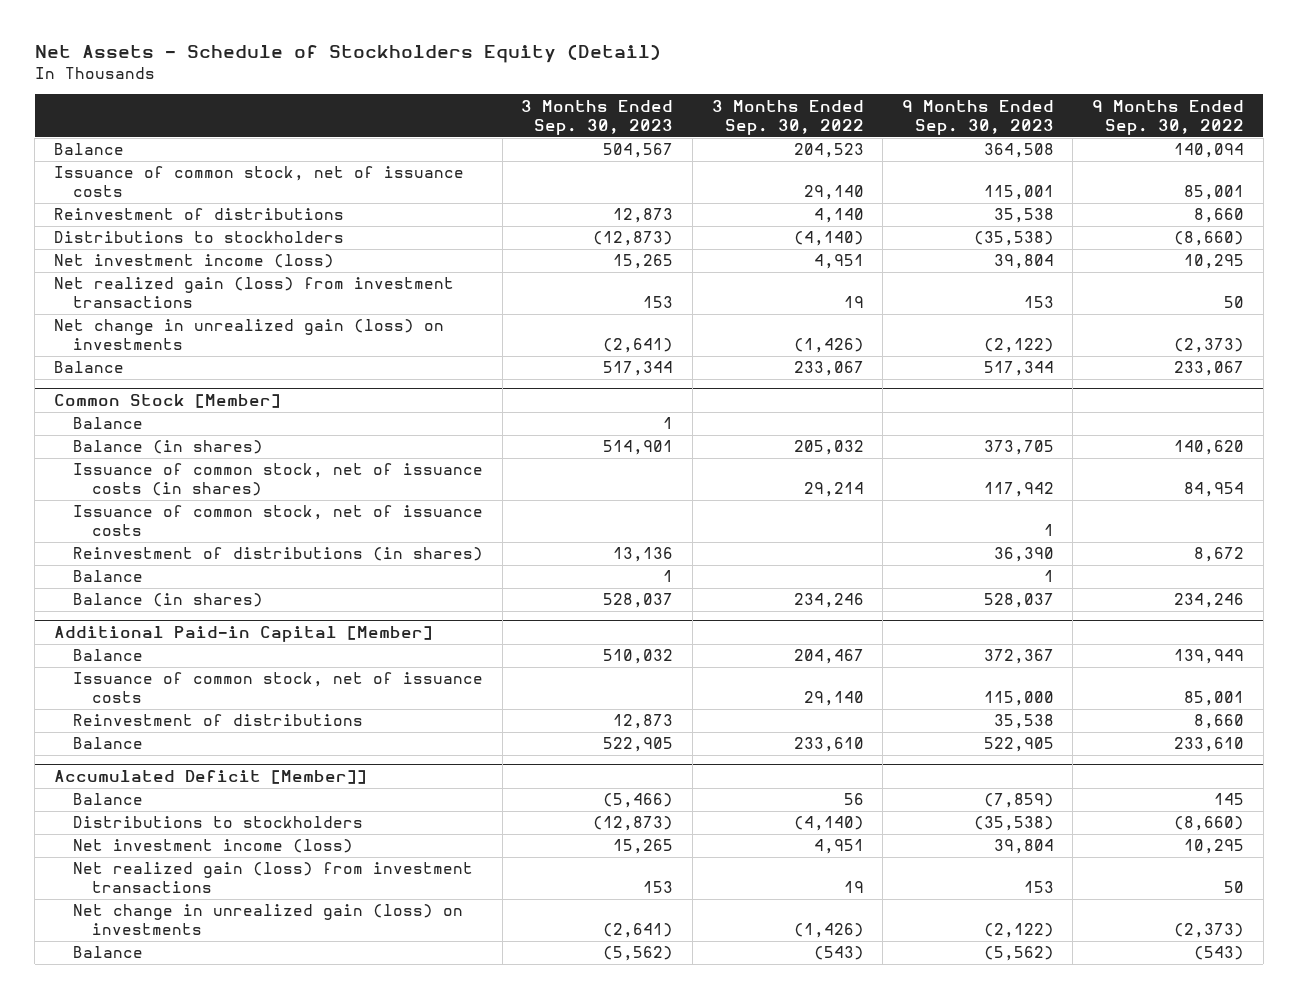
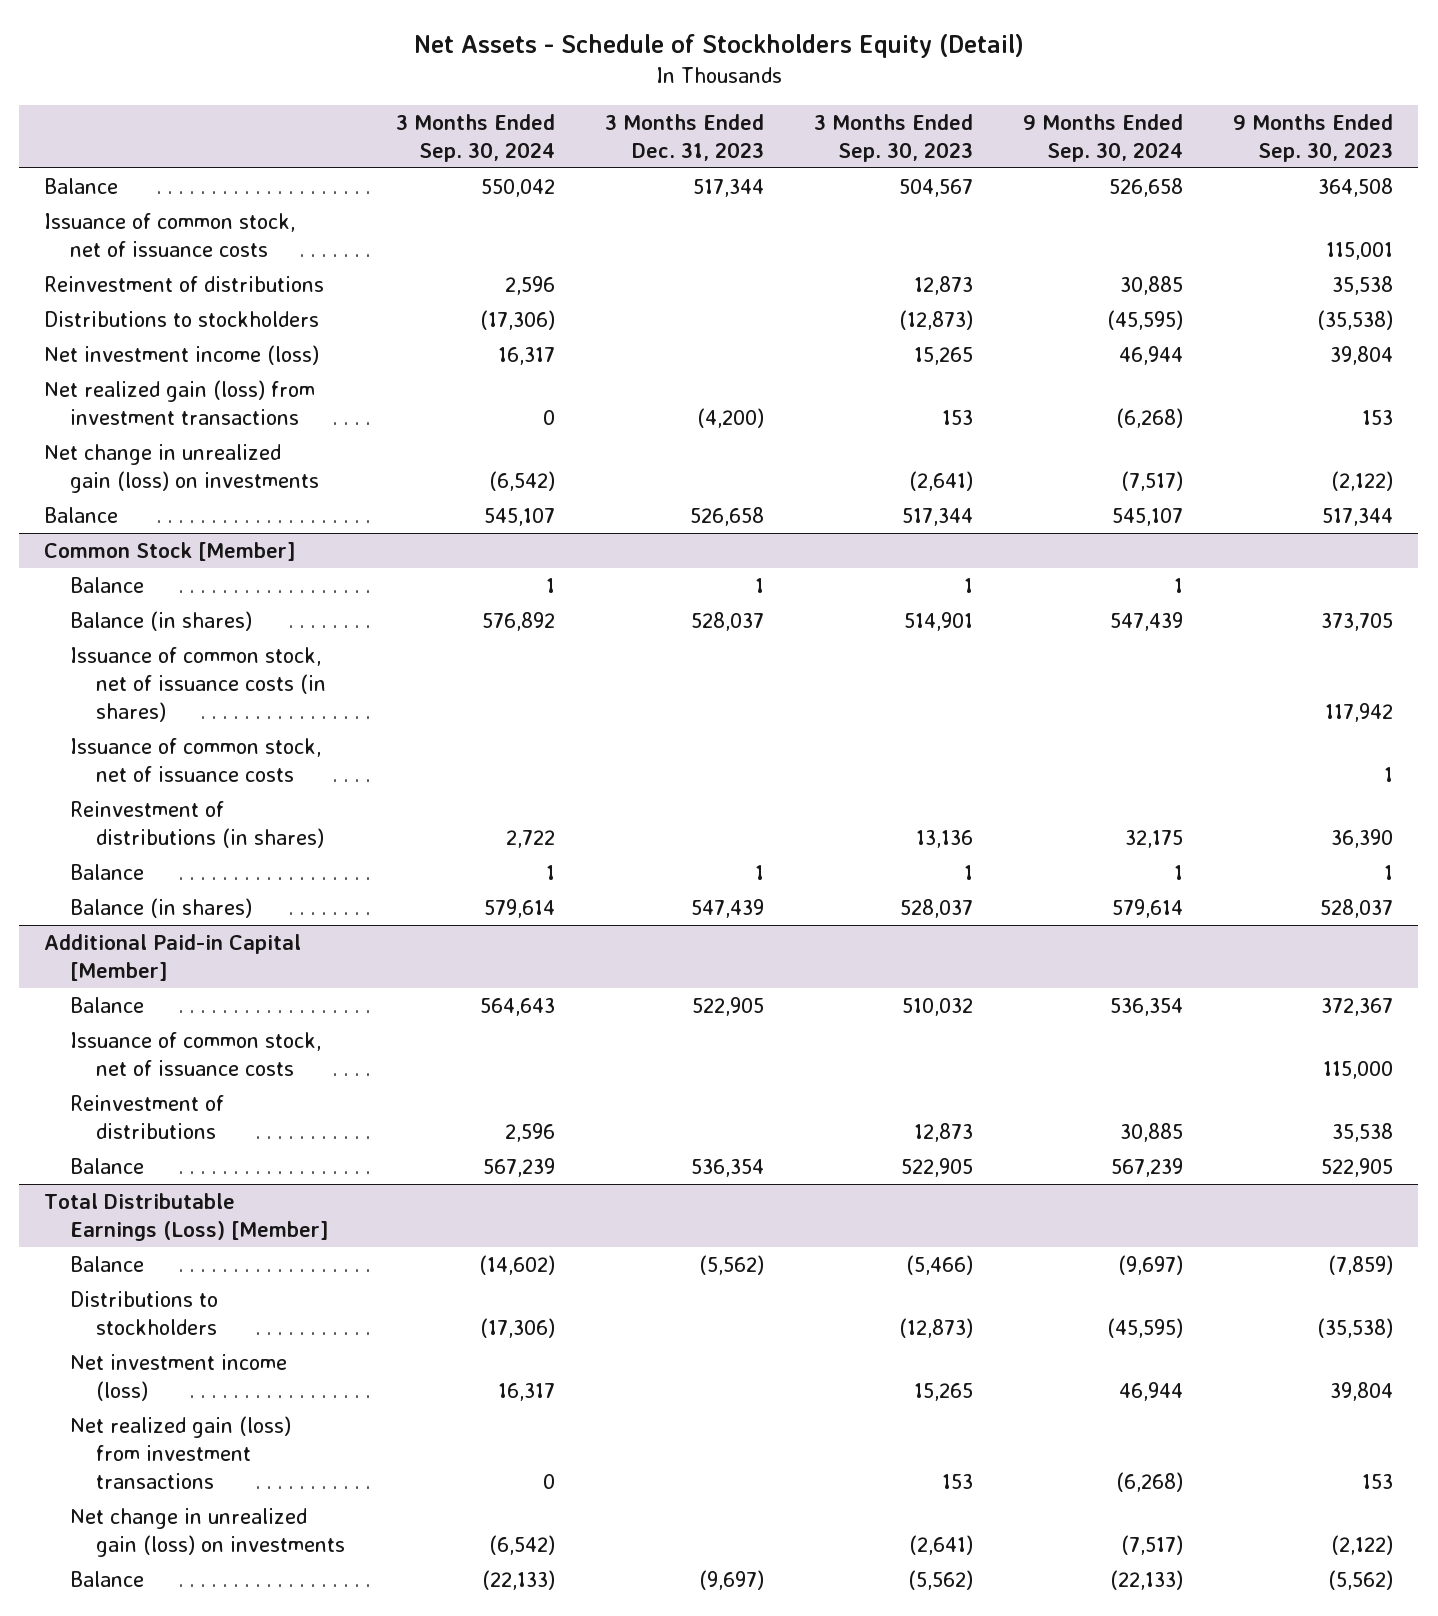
[711,99,864,135] 3 Months Ended Sep. 30, 2022 -> none
[1091,99,1244,135] 9 Months Ended Sep. 30, 2022 -> none
none -> [395,113,555,162] 3 Months Ended Sep. 30, 2024
none -> [604,113,764,161] 3 Months Ended Dec. 31, 2023
none -> [1023,113,1184,162] 9 Months Ended Sep. 30, 2024
[53,769,367,784] Accumulated Deficit [Member]] -> [44,1192,330,1241] Total Distributable Earnings (Loss) [Member]

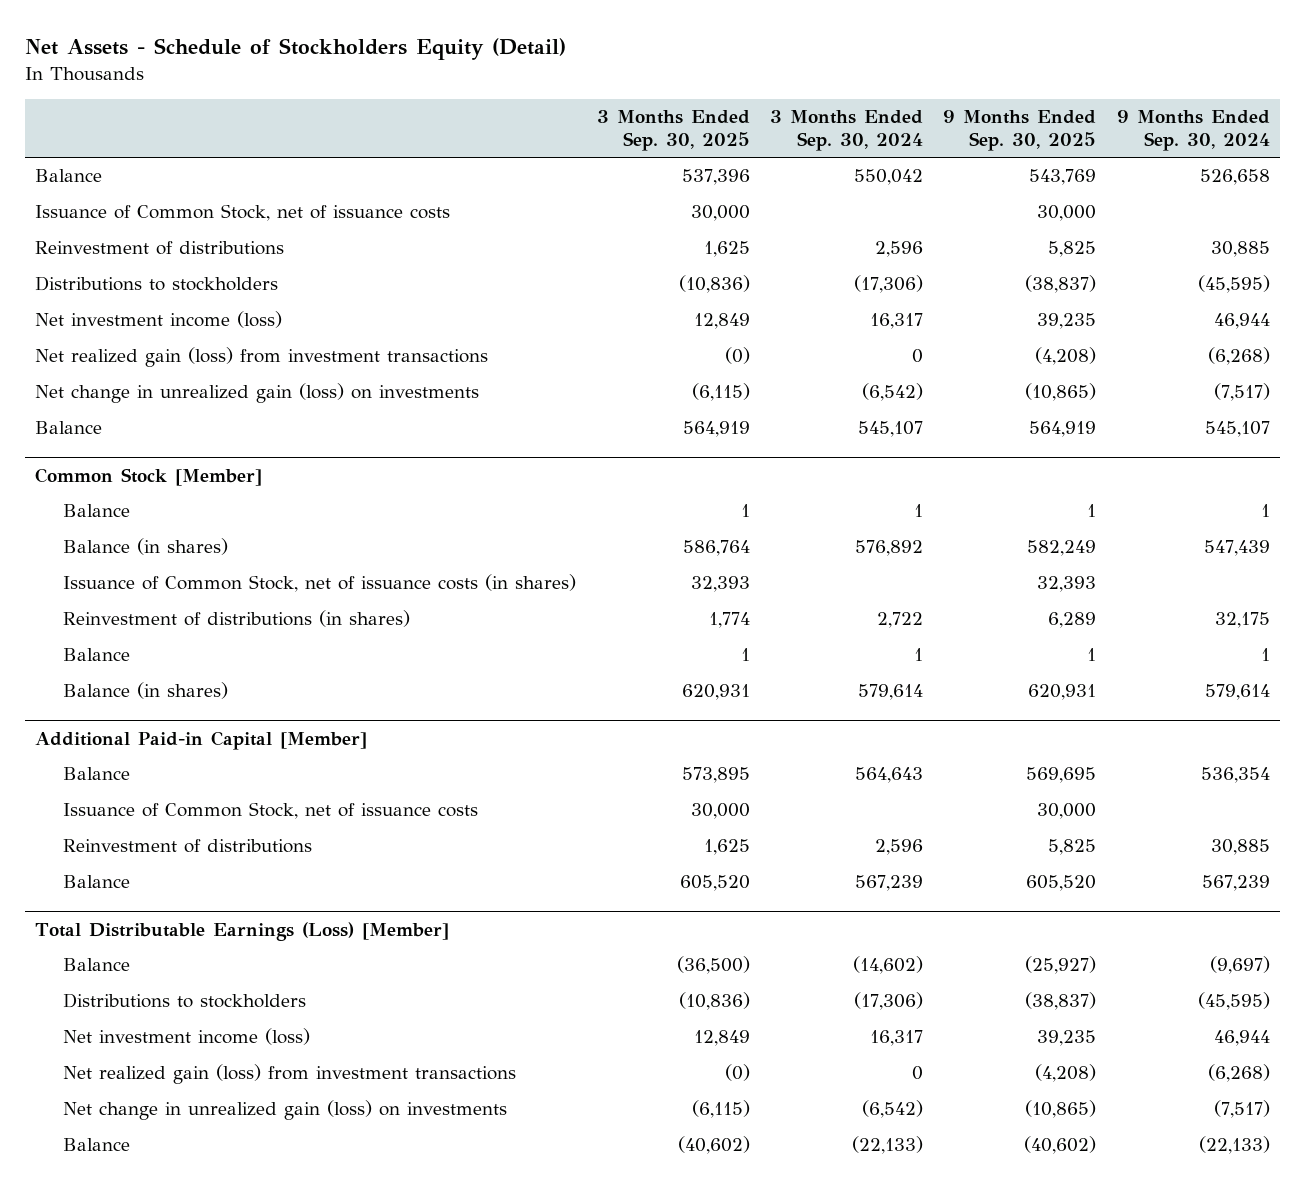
[604,113,764,161] 3 Months Ended Dec. 31, 2023 -> none
[813,113,973,162] 3 Months Ended Sep. 30, 2023 -> none
[1233,113,1394,162] 9 Months Ended Sep. 30, 2023 -> none
none -> [596,110,750,151] 3 Months Ended Sep. 30, 2025
none -> [943,110,1097,151] 9 Months Ended Sep. 30, 2025
[44,212,296,257] Issuance of common stock, net of issuance costs -> [35,204,451,222] Issuance of Common Stock, net of issuance costs
[70,737,322,782] Issuance of common stock, net of issuance costs -> none
[70,646,327,722] Issuance of common stock, net of issuance costs (in shares) -> [63,574,577,593] Issuance of Common Stock, net of issuance costs (in shares)
[70,1031,322,1076] Issuance of common stock, net of issuance costs -> [63,802,479,820] Issuance of Common Stock, net of issuance costs

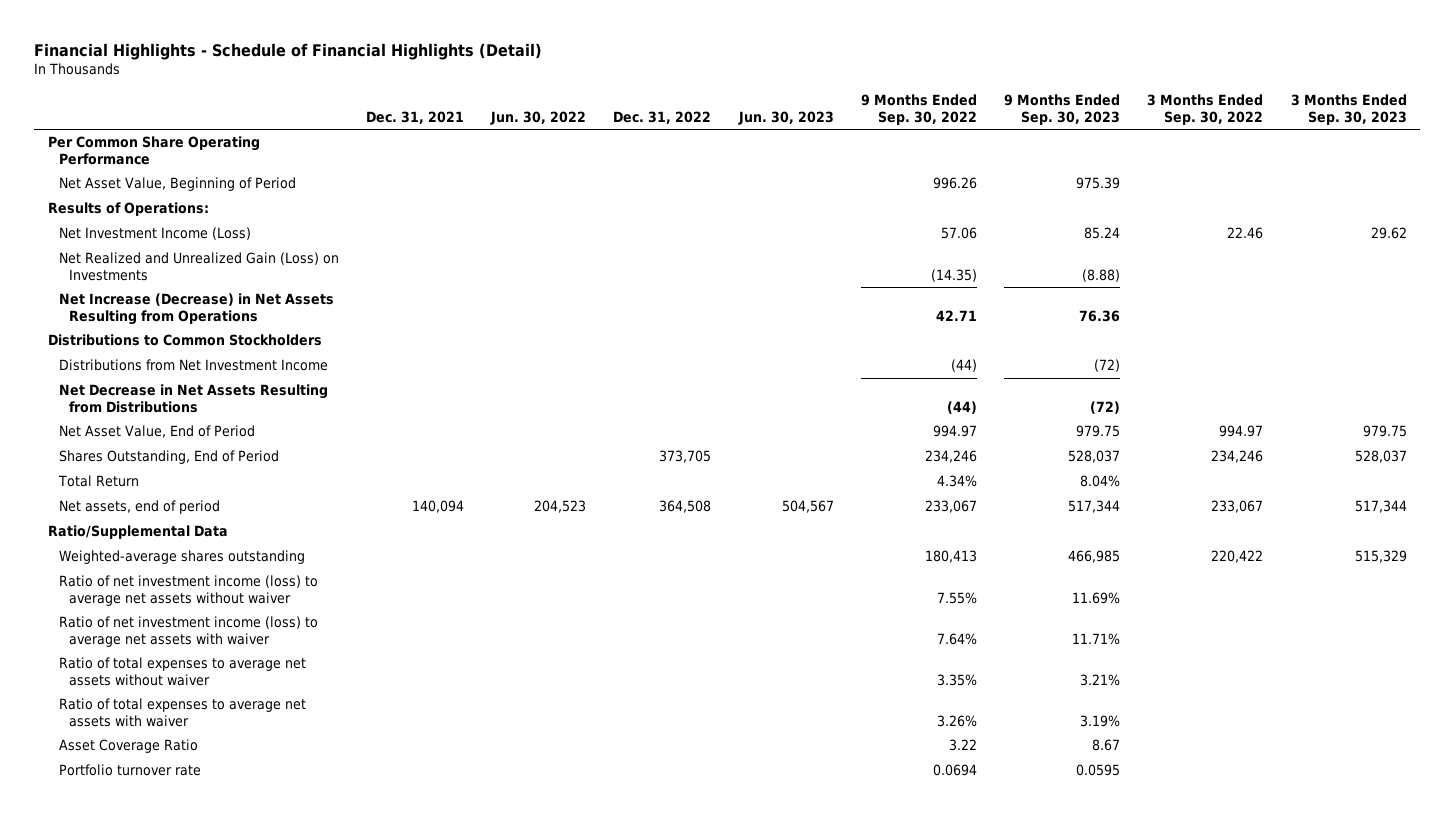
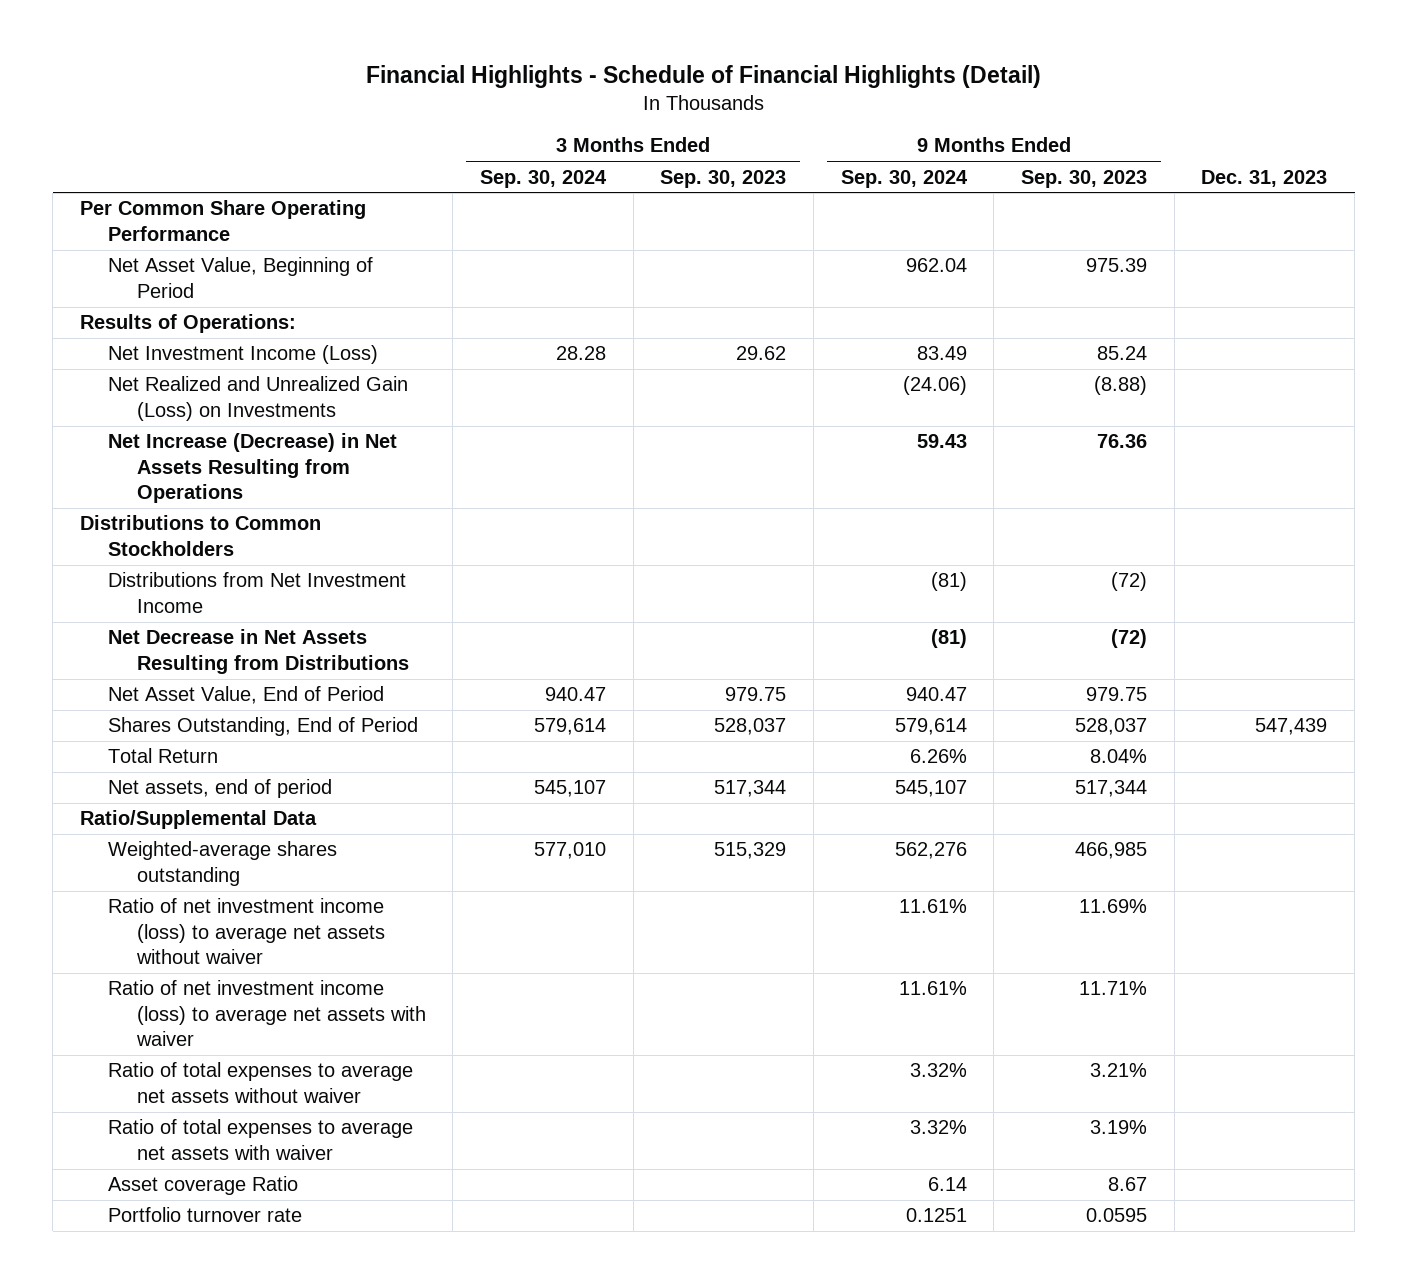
[365,110,464,124] Dec. 31, 2021 -> none
[490,110,587,125] Jun. 30, 2022 -> none
[613,110,712,124] Dec. 31, 2022 -> none
[737,110,834,125] Jun. 30, 2023 -> none
[860,93,977,125] 9 Months Ended Sep. 30, 2022 -> none
[1147,93,1264,125] 3 Months Ended Sep. 30, 2022 -> none
none -> [480,169,608,188] Sep. 30, 2024
none -> [840,169,968,188] Sep. 30, 2024
none -> [1201,169,1328,187] Dec. 31, 2023
[58,739,198,754] Asset Coverage Ratio -> [108,1176,299,1196] Asset coverage Ratio

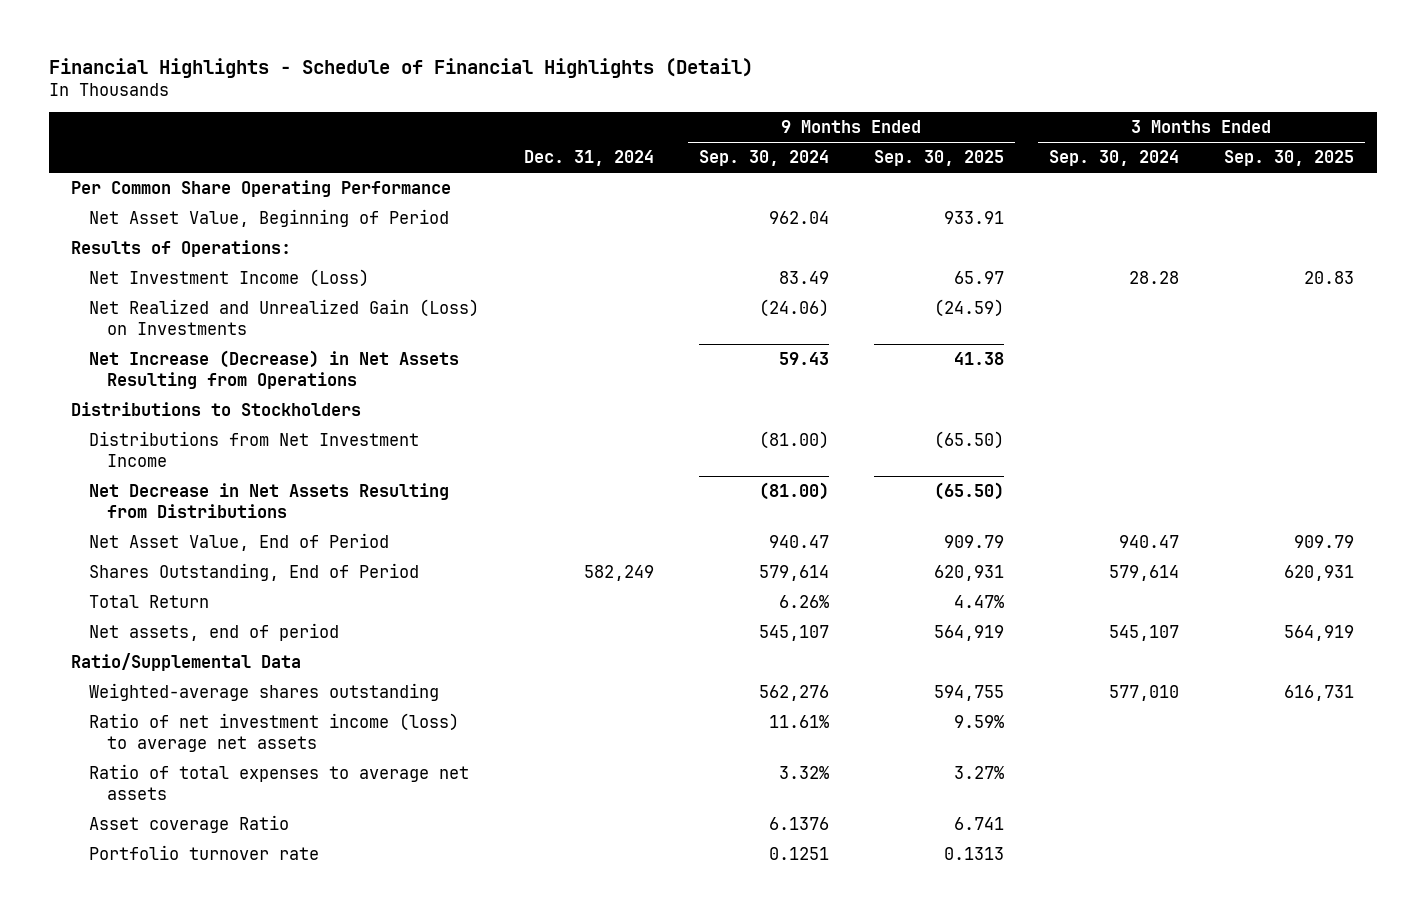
[660,169,787,188] Sep. 30, 2023 -> none
[1021,169,1148,188] Sep. 30, 2023 -> none
[1201,169,1328,187] Dec. 31, 2023 -> none
none -> [523,150,654,167] Dec. 31, 2024
none -> [873,150,1004,167] Sep. 30, 2025
none -> [1224,150,1355,167] Sep. 30, 2025
[79,515,321,556] Distributions to Common Stockholders -> [71,401,362,416] Distributions to Stockholders
[930,572,967,592] (81) -> [758,430,829,449] (81.00)
[930,629,967,649] (81) -> [758,481,829,500] (81.00)
[108,898,385,965] Ratio of net investment income (loss) to average net assets without waiver -> none
[108,1062,414,1103] Ratio of total expenses to average net assets without waiver -> none
[108,980,426,1047] Ratio of net investment income (loss) to average net assets with waiver -> [88,712,459,752] Ratio of net investment income (loss) to average net assets
[108,1119,414,1160] Ratio of total expenses to average net assets with waiver -> [88,763,469,800] Ratio of total expenses to average net assets
[927,1177,967,1192] 6.14 -> [768,816,829,830] 6.1376

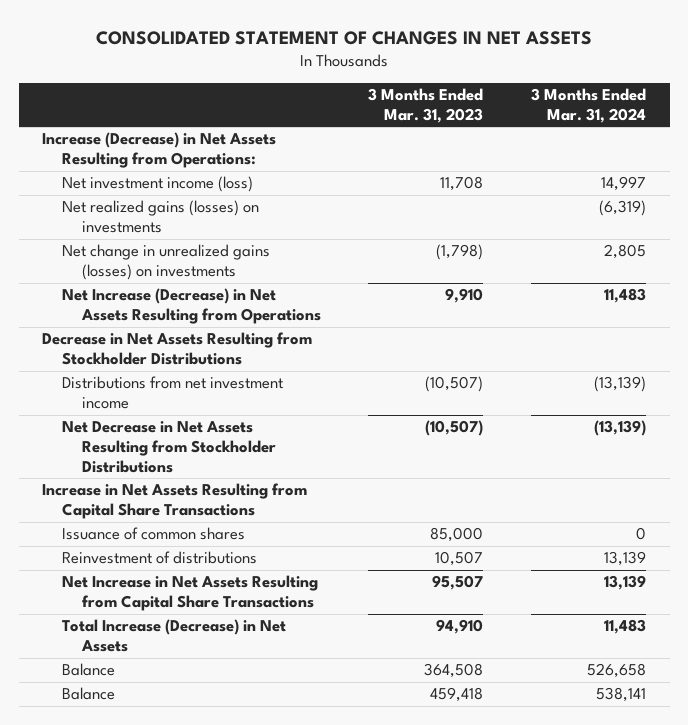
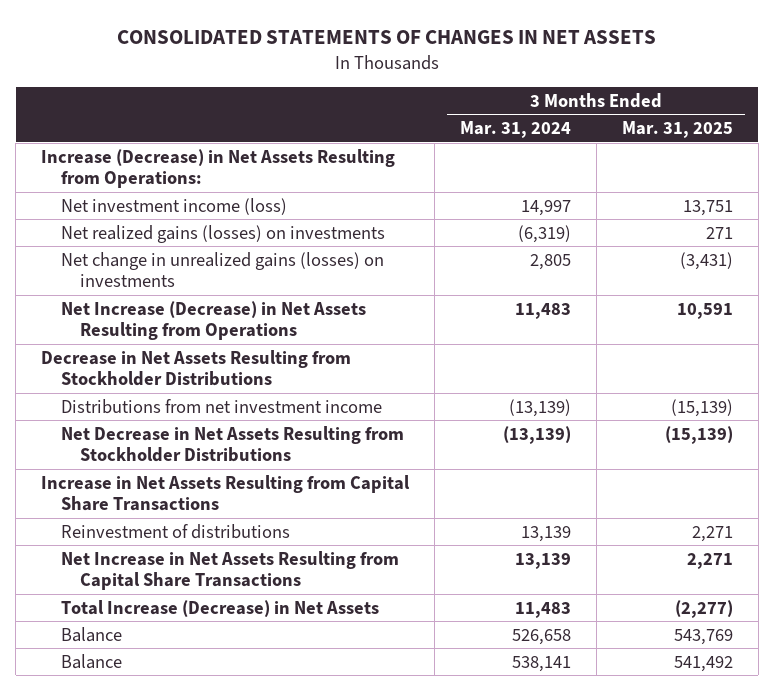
[96,31,593,46] CONSOLIDATED STATEMENT OF CHANGES IN NET ASSETS -> [116,30,656,45] CONSOLIDATED STATEMENTS OF CHANGES IN NET ASSETS
[368,88,484,123] 3 Months Ended Mar. 31, 2023 -> none
none -> [621,121,733,139] Mar. 31, 2025
[62,527,246,541] Issuance of common shares -> none

